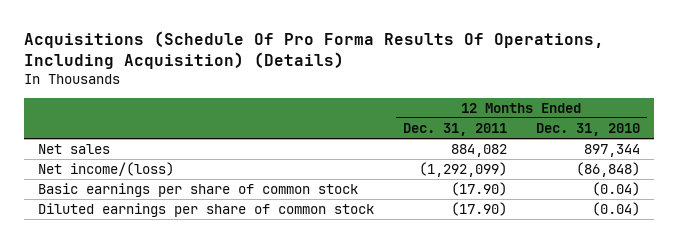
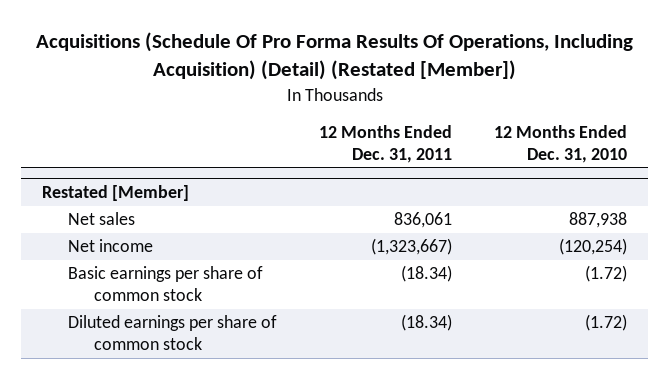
[23,30,604,69] Acquisitions (Schedule Of Pro Forma Results Of Operations, Including Acquisition) (Details) -> [35,32,633,81] Acquisitions (Schedule Of Pro Forma Results Of Operations, Including Acquisition) (Detail) (Restated [Member])
none -> [41,185,189,202] Restated [Member]
[450,144,507,158] 884,082 -> [394,212,453,229] 836,061
[583,144,640,158] 897,344 -> [569,212,628,229] 887,938
[38,162,175,177] Net income/(loss) -> [67,239,153,253] Net income
[418,162,507,178] (1,292,099) -> [371,238,453,256] (1,323,667)
[575,162,640,178] (86,848) -> [559,238,628,256] (120,254)
[450,182,507,197] (17.90) -> [401,265,453,283] (18.34)
[591,182,640,197] (0.04) -> [585,265,628,283] (1.72)
[450,202,507,217] (17.90) -> [401,314,453,332] (18.34)
[591,202,640,217] (0.04) -> [585,314,628,332] (1.72)

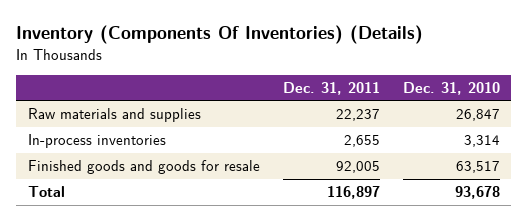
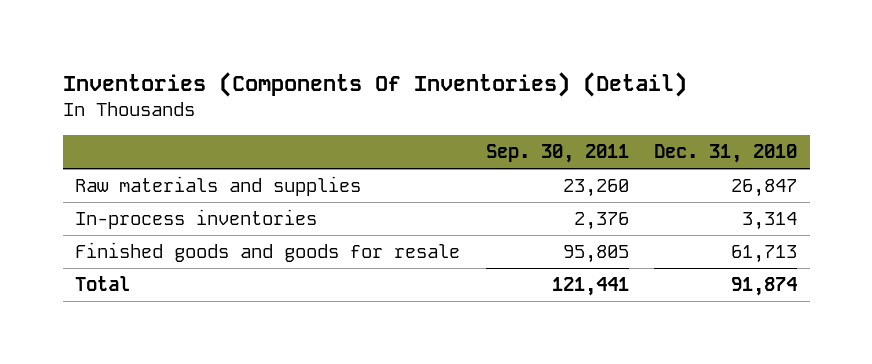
[16,25,424,45] Inventory (Components Of Inventories) (Details) -> [62,72,687,98] Inventories (Components Of Inventories) (Detail)
[282,81,380,95] Dec. 31, 2011 -> none
none -> [485,144,629,164] Sep. 30, 2011
[455,161,500,174] 63,517 -> [731,245,798,264] 61,713
[454,186,500,200] 93,678 -> [731,277,798,297] 91,874

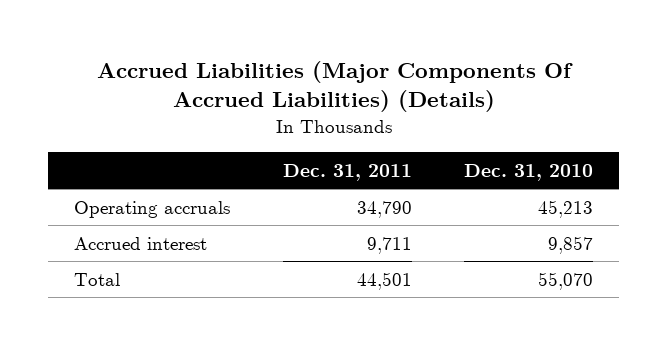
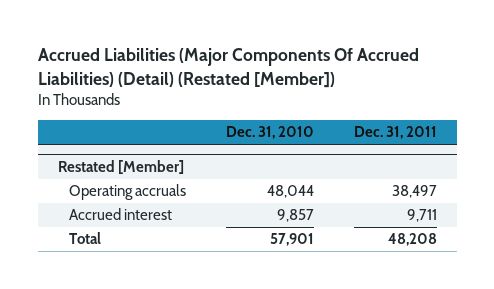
[96,60,573,113] Accrued Liabilities (Major Components Of Accrued Liabilities) (Details) -> [37,48,419,88] Accrued Liabilities (Major Components Of Accrued Liabilities) (Detail) (Restated [Member])
none -> [57,160,184,175] Restated [Member]
[356,200,412,218] 34,790 -> [391,185,437,199] 38,497
[538,199,594,218] 45,213 -> [266,185,314,199] 48,044
[356,271,412,290] 44,501 -> [387,233,437,247] 48,208
[538,271,594,290] 55,070 -> [269,233,314,247] 57,901

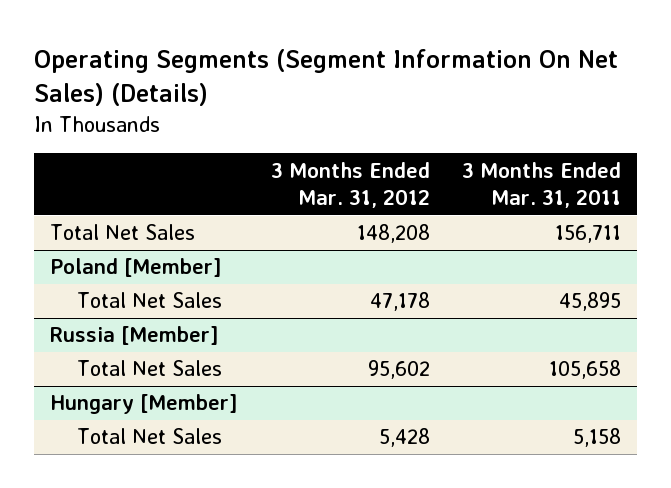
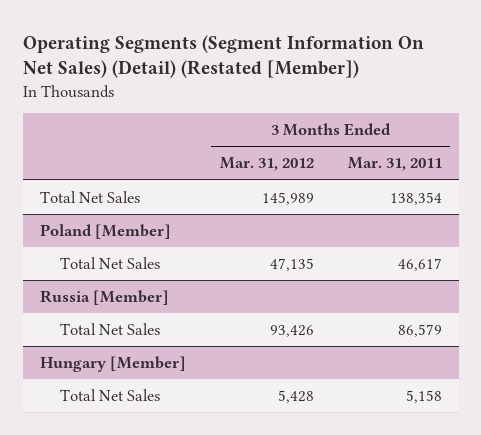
[34,49,619,107] Operating Segments (Segment Information On Net Sales) (Details) -> [22,34,424,79] Operating Segments (Segment Information On Net Sales) (Detail) (Restated [Member])
[356,224,430,244] 148,208 -> [261,191,314,205] 145,989
[554,225,621,244] 156,711 -> [389,191,442,205] 138,354
[369,292,430,312] 47,178 -> [269,257,314,271] 47,135
[558,292,621,312] 45,895 -> [397,257,442,271] 46,617
[367,360,430,380] 95,602 -> [269,324,314,337] 93,426
[548,360,621,380] 105,658 -> [397,323,442,337] 86,579

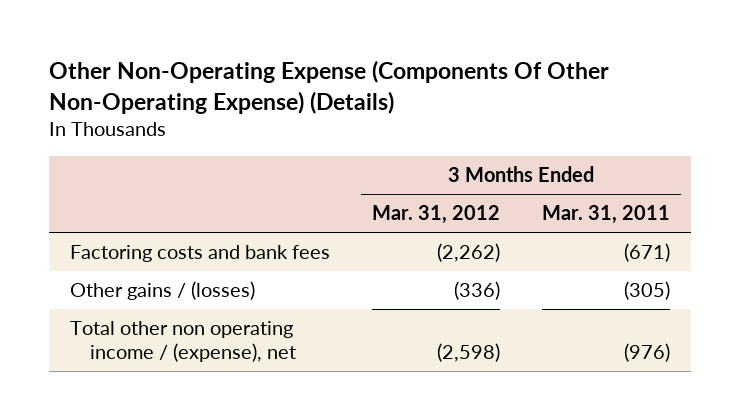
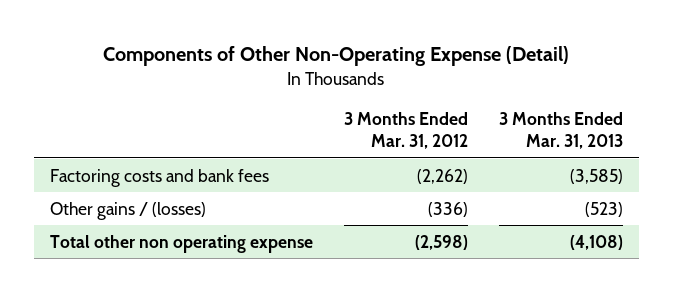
[48,60,609,114] Other Non-Operating Expense (Components Of Other Non-Operating Expense) (Details) -> [103,46,570,67] Components of Other Non-Operating Expense (Detail)
[542,205,671,225] Mar. 31, 2011 -> none
none -> [499,112,624,150] 3 Months Ended Mar. 31, 2013
[69,321,296,363] Total other non operating income / (expense), net -> [49,234,313,253] Total other non operating expense

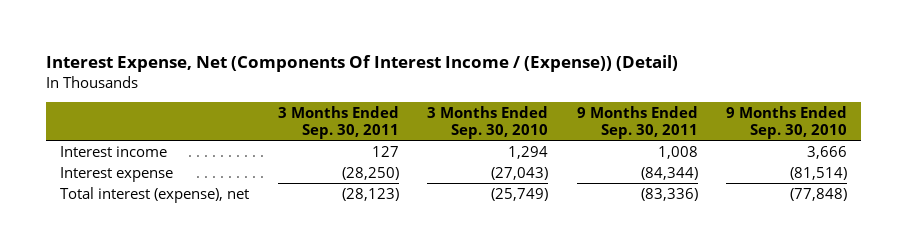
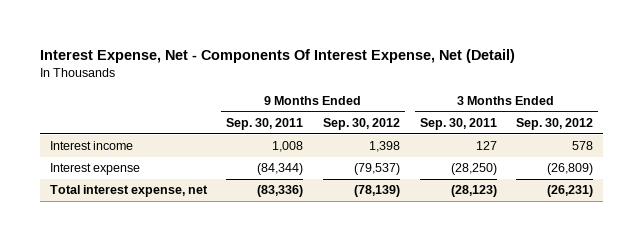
[46,55,679,73] Interest Expense, Net (Components Of Interest Income / (Expense)) (Detail) -> [39,48,515,63] Interest Expense, Net - Components Of Interest Expense, Net (Detail)
[427,105,549,139] 3 Months Ended Sep. 30, 2010 -> none
[725,105,847,139] 9 Months Ended Sep. 30, 2010 -> none
none -> [322,118,400,131] Sep. 30, 2012
none -> [516,118,594,131] Sep. 30, 2012
[60,186,250,203] Total interest (expense), net -> [49,185,208,198] Total interest expense, net

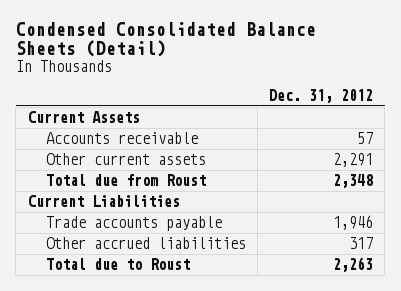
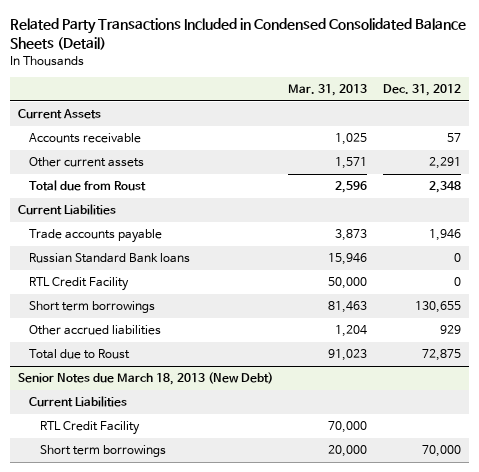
[15,21,316,58] Condensed Consolidated Balance Sheets (Detail) -> [10,18,467,51] Related Party Transactions Included in Condensed Consolidated Balance Sheets (Detail)
none -> [288,84,368,97] Mar. 31, 2013
none -> [28,253,190,264] Russian Standard Bank loans
none -> [28,277,129,292] RTL Credit Facility
none -> [28,301,155,314] Short term borrowings
[349,237,374,250] 317 -> [439,325,461,335] 929
[333,257,374,273] 2,263 -> [421,349,461,362] 72,875
none -> [18,372,274,386] Senior Notes due March 18, 2013 (New Debt)
none -> [28,396,127,408] Current Liabilities
none -> [39,421,140,436] RTL Credit Facility
none -> [39,445,166,458] Short term borrowings

